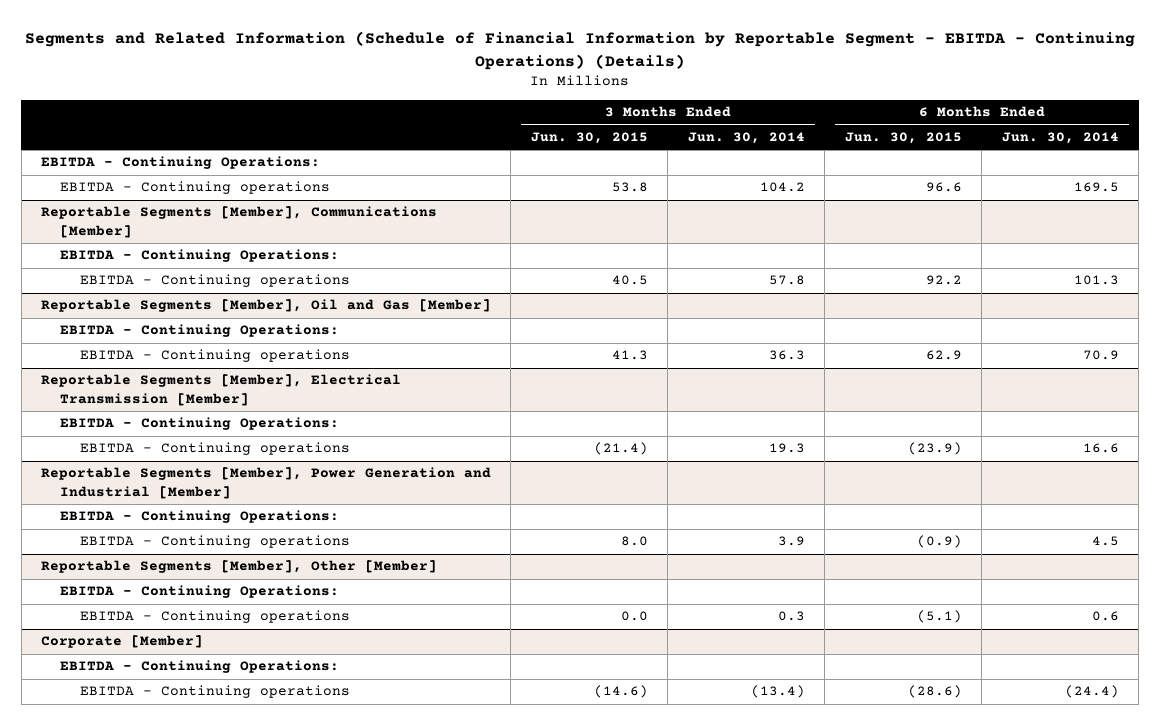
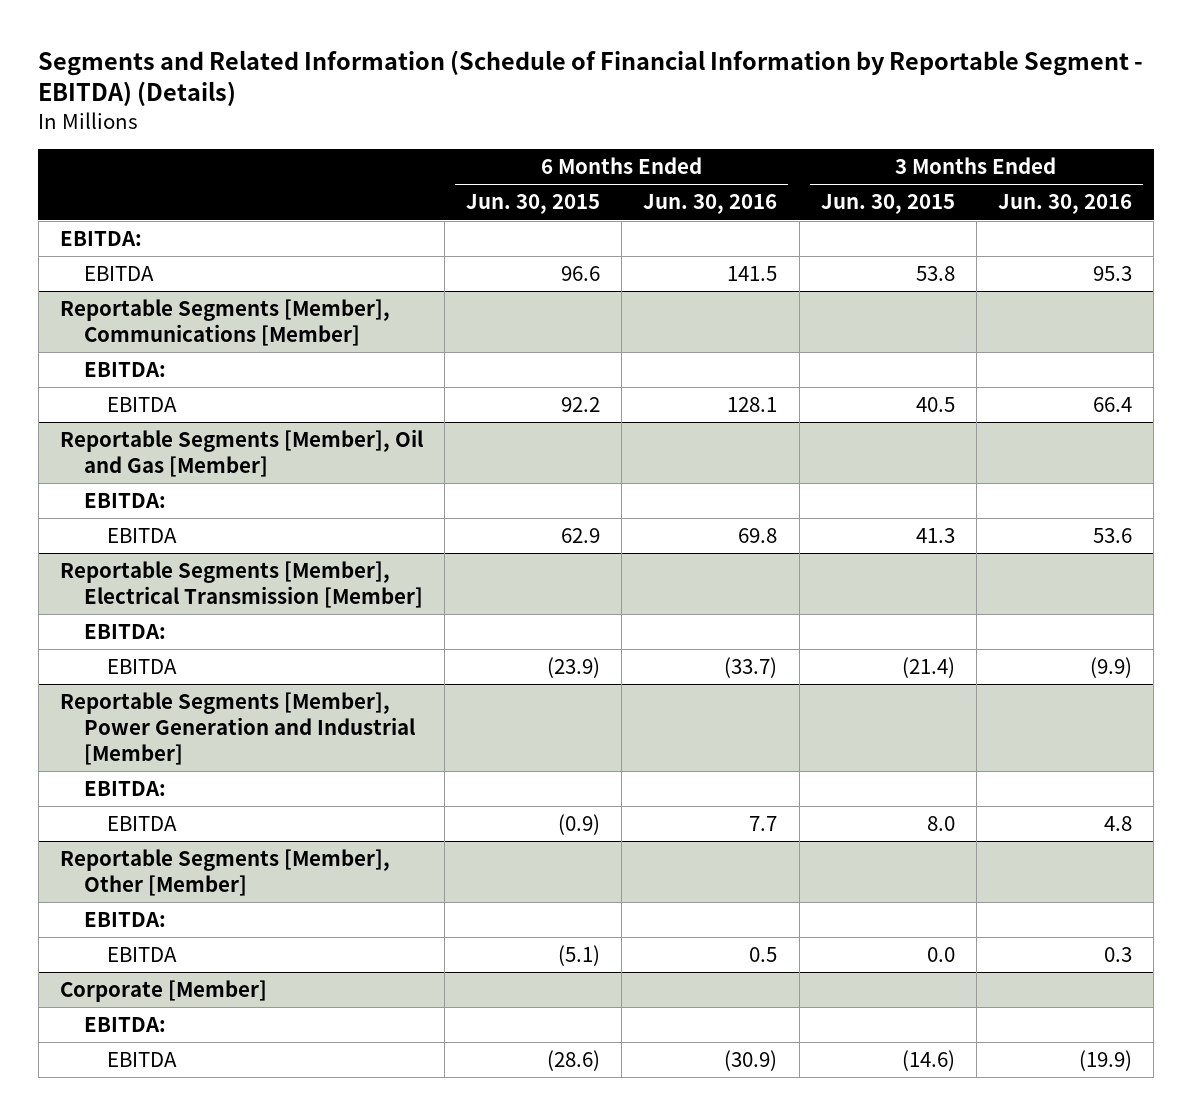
[24,31,1135,70] Segments and Related Information (Schedule of Financial Information by Reportable Segment - EBITDA - Continuing Operations) (Details) -> [38,49,1144,107] Segments and Related Information (Schedule of Financial Information by Reportable Segment - EBITDA) (Details)
[687,131,805,144] Jun. 30, 2014 -> none
[1001,131,1119,144] Jun. 30, 2014 -> none
none -> [643,194,778,215] Jun. 30, 2016
none -> [997,194,1132,215] Jun. 30, 2016
[40,156,320,170] EBITDA - Continuing Operations: -> [60,231,143,247] EBITDA:
[60,181,331,195] EBITDA - Continuing operations -> [83,266,154,282] EBITDA
[60,249,340,263] EBITDA - Continuing Operations: -> [83,362,166,378] EBITDA:
[79,274,350,288] EBITDA - Continuing operations -> [107,397,178,413] EBITDA
[60,324,340,338] EBITDA - Continuing Operations: -> [83,493,166,509] EBITDA:
[79,349,350,363] EBITDA - Continuing operations -> [107,528,178,544] EBITDA
[60,417,340,431] EBITDA - Continuing Operations: -> [83,624,166,640] EBITDA:
[79,442,350,456] EBITDA - Continuing operations -> [107,659,178,675] EBITDA
[60,510,340,524] EBITDA - Continuing Operations: -> [83,781,166,797] EBITDA:
[79,535,350,549] EBITDA - Continuing operations -> [107,816,178,832] EBITDA
[60,585,340,599] EBITDA - Continuing Operations: -> [83,912,166,928] EBITDA:
[79,610,350,624] EBITDA - Continuing operations -> [107,947,178,963] EBITDA
[60,660,340,674] EBITDA - Continuing Operations: -> [83,1017,166,1033] EBITDA:
[79,685,350,699] EBITDA - Continuing operations -> [107,1052,178,1068] EBITDA

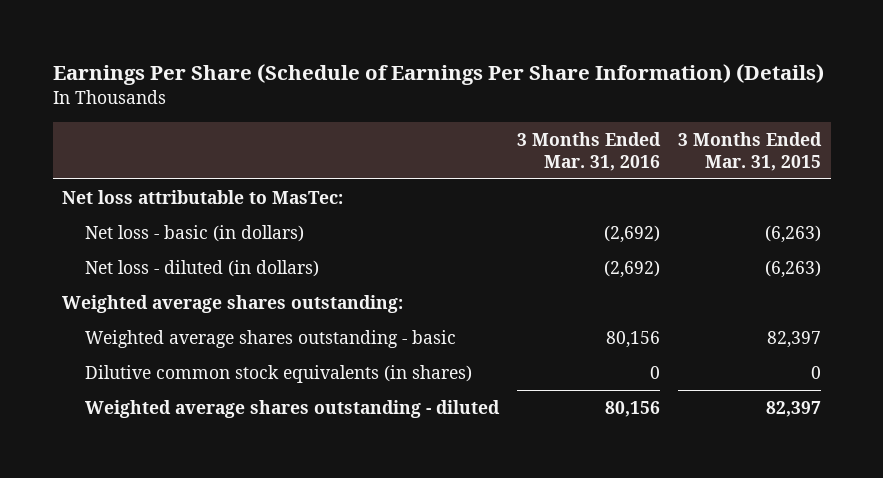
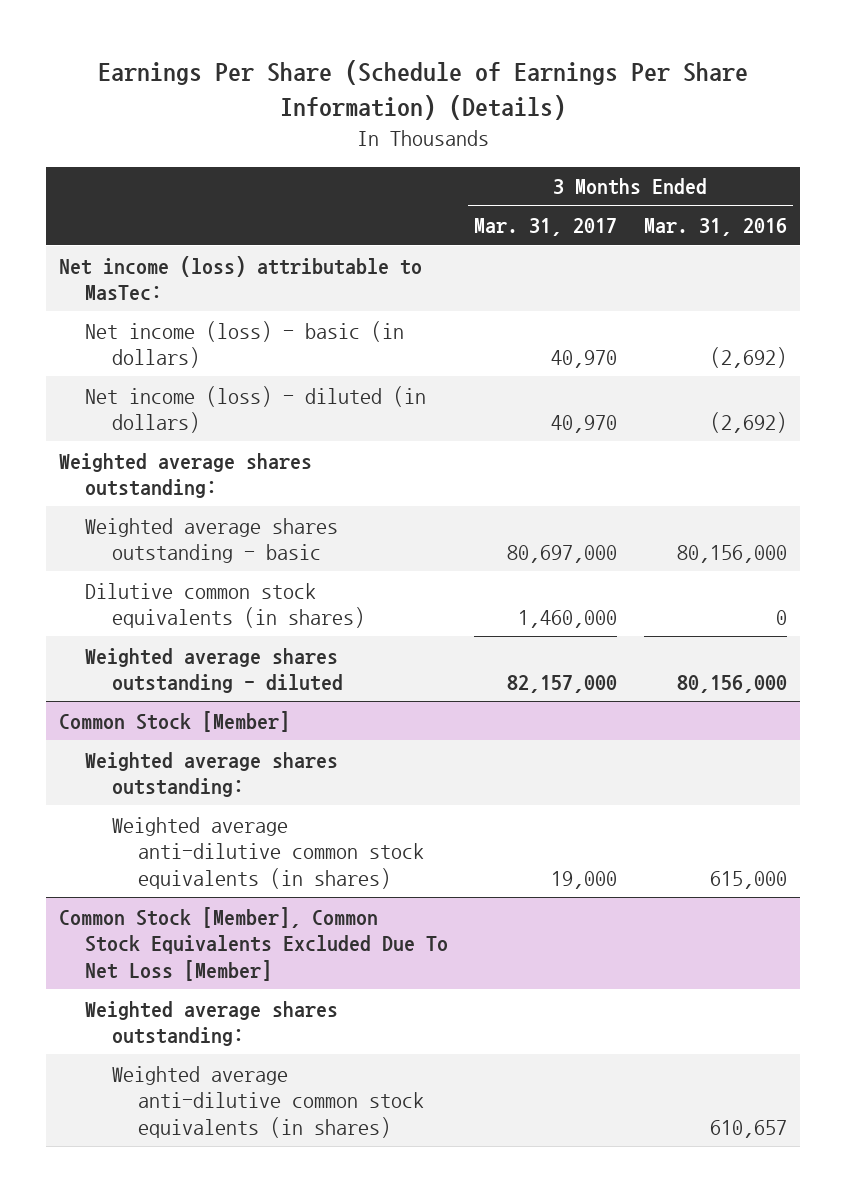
[678,131,823,171] 3 Months Ended Mar. 31, 2015 -> none
none -> [474,218,618,237] Mar. 31, 2017
[61,189,343,204] Net loss attributable to MasTec: -> [58,255,422,302] Net income (loss) attributable to MasTec:
[84,224,304,242] Net loss - basic (in dollars) -> [85,320,405,369] Net income (loss) - basic (in dollars)
[84,259,319,277] Net loss - diluted (in dollars) -> [85,385,427,434] Net income (loss) - diluted (in dollars)
[606,330,661,348] 80,156 -> [676,545,787,564] 80,156,000
[605,400,661,417] 80,156 -> [676,675,787,694] 80,156,000
none -> [58,710,290,732] Common Stock [Member]
none -> [85,751,339,798] Weighted average shares outstanding:
none -> [111,816,425,889] Weighted average anti-dilutive common stock equivalents (in shares)
none -> [58,906,449,981] Common Stock [Member], Common Stock Equivalents Excluded Due To Net Loss [Member]
none -> [85,1000,339,1047] Weighted average shares outstanding:
none -> [111,1065,425,1138] Weighted average anti-dilutive common stock equivalents (in shares)

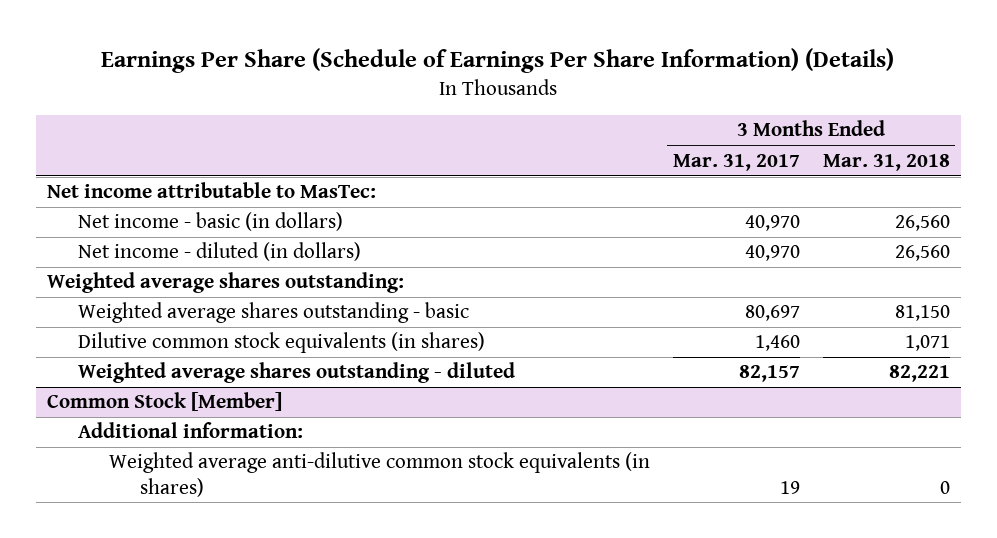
[643,218,787,237] Mar. 31, 2016 -> none
none -> [822,153,950,171] Mar. 31, 2018
[58,255,422,302] Net income (loss) attributable to MasTec: -> [47,182,377,199] Net income attributable to MasTec:
[85,320,405,369] Net income (loss) - basic (in dollars) -> [78,212,344,232] Net income - basic (in dollars)
[85,385,427,434] Net income (loss) - diluted (in dollars) -> [78,242,362,262] Net income - diluted (in dollars)
[507,545,618,564] 80,697,000 -> [744,305,800,322] 80,697
[518,610,618,629] 1,460,000 -> [754,335,800,352] 1,460
[507,675,618,694] 82,157,000 -> [738,365,800,383] 82,157
[85,751,339,798] Weighted average shares outstanding: -> none
[58,906,449,981] Common Stock [Member], Common Stock Equivalents Excluded Due To Net Loss [Member] -> none
[85,1000,339,1047] Weighted average shares outstanding: -> none
[111,1065,425,1138] Weighted average anti-dilutive common stock equivalents (in shares) -> none
none -> [78,422,304,439] Additional information:
[551,870,618,889] 19,000 -> [779,480,800,494] 19

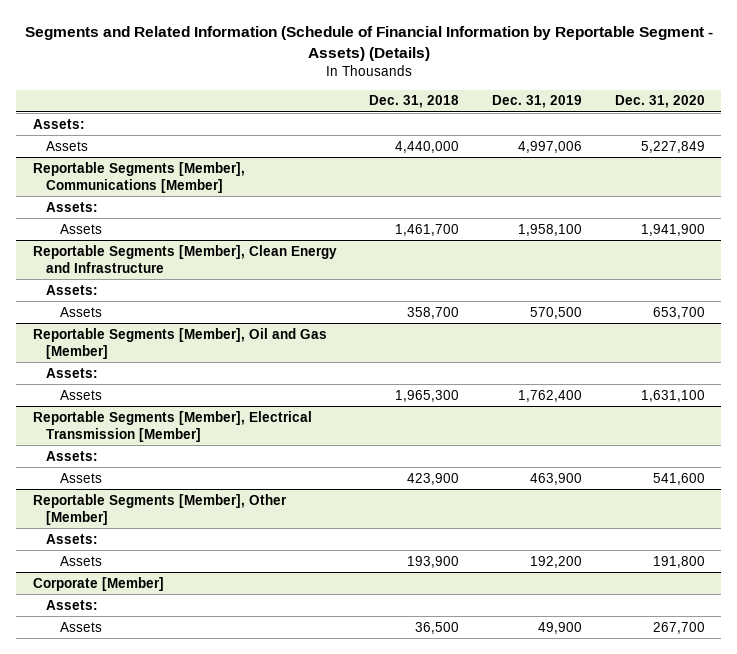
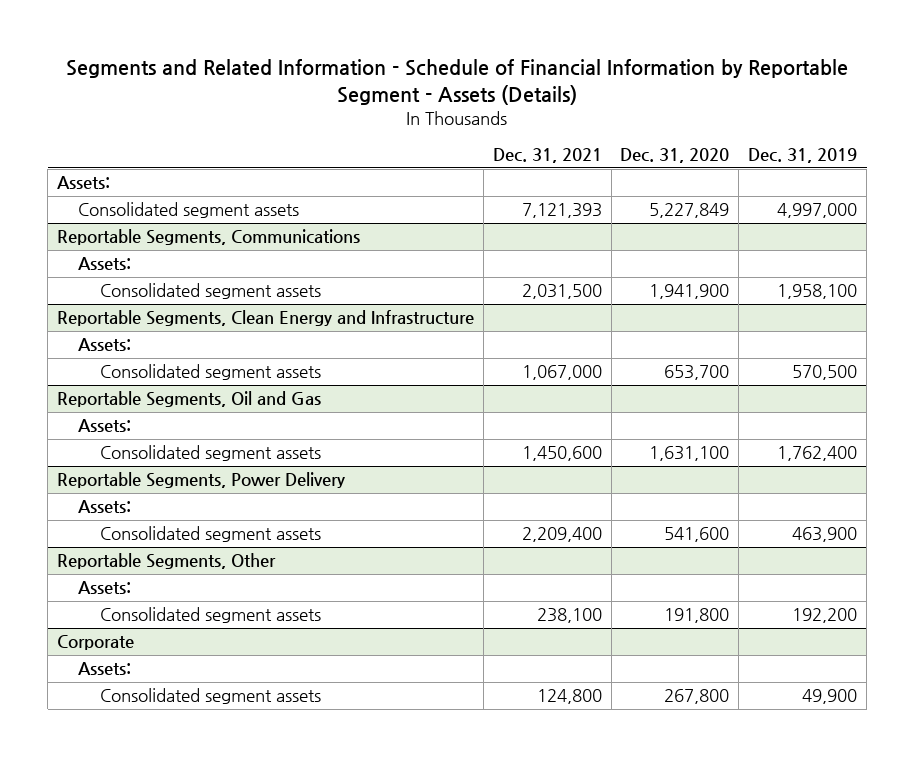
[24,26,713,62] Segments and Related Information (Schedule of Financial Information by Reportable Segment - Assets) (Details) -> [66,59,849,105] Segments and Related Information - Schedule of Financial Information by Reportable Segment - Assets (Details)
[369,95,460,109] Dec. 31, 2018 -> none
none -> [492,148,602,164] Dec. 31, 2021
[46,140,89,151] Assets -> [78,202,300,219] Consolidated segment assets
[517,140,582,153] 4,997,006 -> [777,203,858,219] 4,997,000
[32,161,245,193] Reportable Segments [Member], Communications [Member] -> [57,229,361,246] Reportable Segments, Communications
[59,223,102,234] Assets -> [99,283,321,300] Consolidated segment assets
[32,244,337,273] Reportable Segments [Member], Clean Energy and Infrastructure -> [57,310,475,327] Reportable Segments, Clean Energy and Infrastructure
[59,306,102,317] Assets -> [99,364,321,381] Consolidated segment assets
[32,327,327,359] Reportable Segments [Member], Oil and Gas [Member] -> [57,391,322,408] Reportable Segments, Oil and Gas
[32,410,312,442] Reportable Segments [Member], Electrical Transmission [Member] -> none
[59,389,102,400] Assets -> [99,445,321,462] Consolidated segment assets
none -> [57,472,346,489] Reportable Segments, Power Delivery
[59,472,102,483] Assets -> [99,526,321,543] Consolidated segment assets
[32,493,287,525] Reportable Segments [Member], Other [Member] -> [57,553,277,570] Reportable Segments, Other
[59,555,102,566] Assets -> [99,607,321,624] Consolidated segment assets
[32,576,164,591] Corporate [Member] -> [57,635,135,651] Corporate
[59,621,102,632] Assets -> [99,688,321,705] Consolidated segment assets
[652,621,705,634] 267,700 -> [664,689,730,705] 267,800

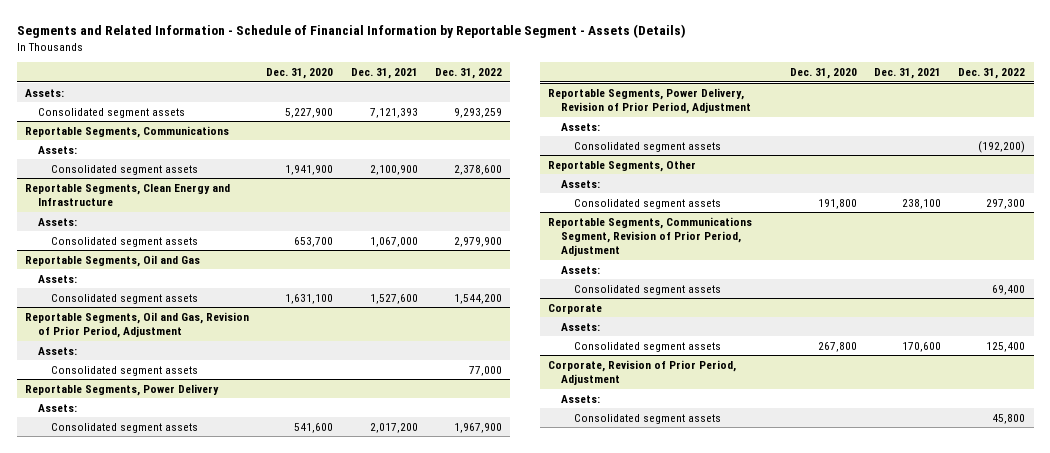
[748,148,858,164] Dec. 31, 2019 -> none
none -> [434,68,502,80] Dec. 31, 2022
[649,203,730,219] 5,227,849 -> [285,107,334,118] 5,227,900
[521,284,602,300] 2,031,500 -> [369,164,418,175] 2,100,900
[521,446,602,462] 1,450,600 -> [369,293,418,304] 1,527,600
none -> [25,311,250,339] Reportable Segments, Oil and Gas, Revision of Prior Period, Adjustment
none -> [38,346,78,355] Assets:
none -> [50,365,198,376] Consolidated segment assets
[521,527,602,543] 2,209,400 -> [369,422,418,433] 2,017,200
none -> [548,87,752,115] Reportable Segments, Power Delivery, Revision of Prior Period, Adjustment
none -> [561,122,601,131] Assets:
none -> [574,141,722,152] Consolidated segment assets
none -> [548,216,753,257] Reportable Segments, Communications Segment, Revision of Prior Period, Adjustment
none -> [561,265,601,274] Assets:
none -> [574,284,722,295] Consolidated segment assets
[536,689,602,705] 124,800 -> [901,341,941,352] 170,600
none -> [548,359,737,386] Corporate, Revision of Prior Period, Adjustment
none -> [561,394,601,403] Assets:
none -> [574,413,722,424] Consolidated segment assets

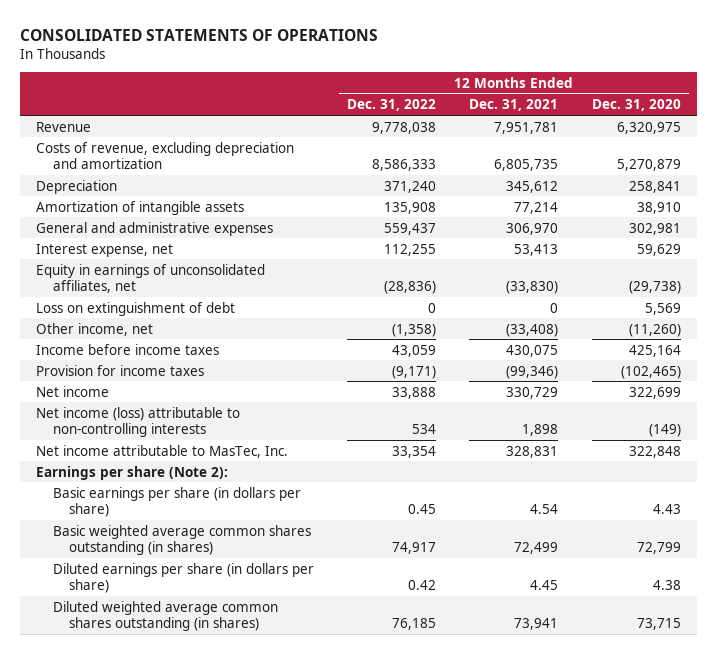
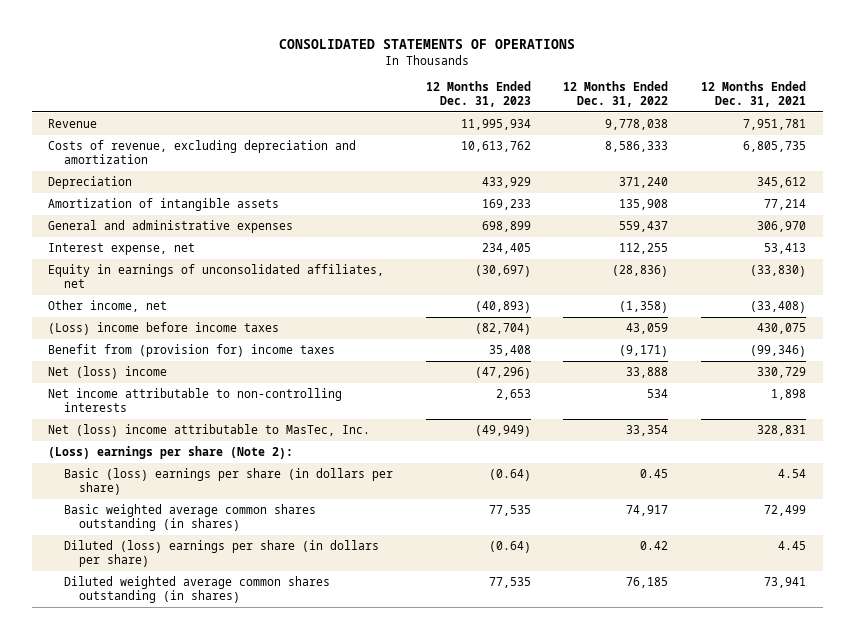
[591,99,681,112] Dec. 31, 2020 -> none
none -> [425,81,531,107] 12 Months Ended Dec. 31, 2023
[36,301,236,316] Loss on extinguishment of debt -> none
[36,343,220,355] Income before income taxes -> [48,322,280,336] (Loss) income before income taxes
[36,364,205,376] Provision for income taxes -> [48,344,336,358] Benefit from (provision for) income taxes
[36,385,110,397] Net income -> [48,366,168,380] Net (loss) income
[36,406,241,437] Net income (loss) attributable to non-controlling interests -> [48,388,343,412] Net income attributable to non-controlling interests
[36,444,289,458] Net income attributable to MasTec, Inc. -> [48,424,371,438] Net (loss) income attributable to MasTec, Inc.
[36,465,229,480] Earnings per share (Note 2): -> [48,446,294,460] (Loss) earnings per share (Note 2):
[52,486,301,517] Basic earnings per share (in dollars per share) -> [63,468,393,495] Basic (loss) earnings per share (in dollars per share)
[52,562,314,593] Diluted earnings per share (in dollars per share) -> [63,540,379,567] Diluted (loss) earnings per share (in dollars per share)

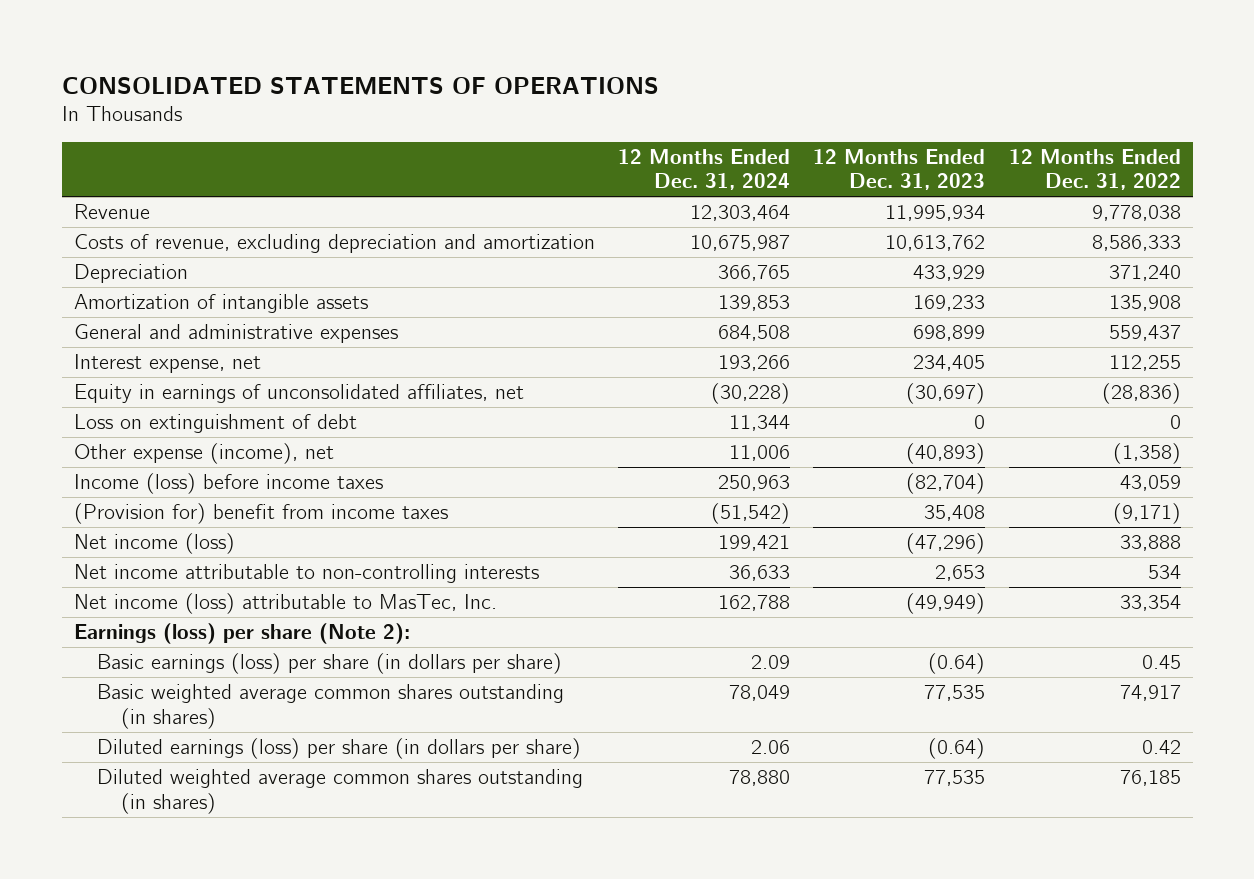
[701,81,807,107] 12 Months Ended Dec. 31, 2021 -> none
none -> [618,148,791,191] 12 Months Ended Dec. 31, 2024
none -> [73,414,357,434] Loss on extinguishment of debt
[48,300,168,313] Other income, net -> [73,443,334,465] Other expense (income), net
[48,322,280,336] (Loss) income before income taxes -> [73,473,383,495] Income (loss) before income taxes
[48,344,336,358] Benefit from (provision for) income taxes -> [73,503,448,525] (Provision for) benefit from income taxes
[48,366,168,380] Net (loss) income -> [73,533,235,555] Net income (loss)
[48,424,371,438] Net (loss) income attributable to MasTec, Inc. -> [73,593,497,615] Net income (loss) attributable to MasTec, Inc.
[48,446,294,460] (Loss) earnings per share (Note 2): -> [73,623,410,645] Earnings (loss) per share (Note 2):
[63,468,393,495] Basic (loss) earnings per share (in dollars per share) -> [97,653,563,675] Basic earnings (loss) per share (in dollars per share)
[63,540,379,567] Diluted (loss) earnings per share (in dollars per share) -> [97,738,582,760] Diluted earnings (loss) per share (in dollars per share)

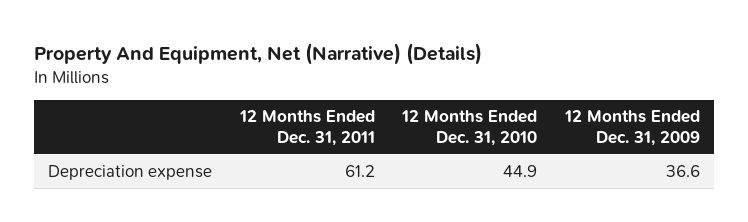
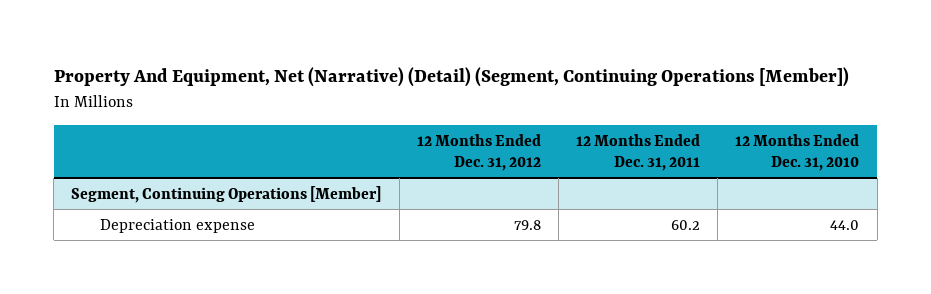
[33,43,482,66] Property And Equipment, Net (Narrative) (Details) -> [53,67,849,88] Property And Equipment, Net (Narrative) (Detail) (Segment, Continuing Operations [Member])
[564,109,701,147] 12 Months Ended Dec. 31, 2009 -> none
none -> [416,133,541,172] 12 Months Ended Dec. 31, 2012
none -> [71,185,382,203] Segment, Continuing Operations [Member]
[344,165,375,178] 61.2 -> [671,219,701,230] 60.2
[503,165,538,178] 44.9 -> [830,219,860,230] 44.0

